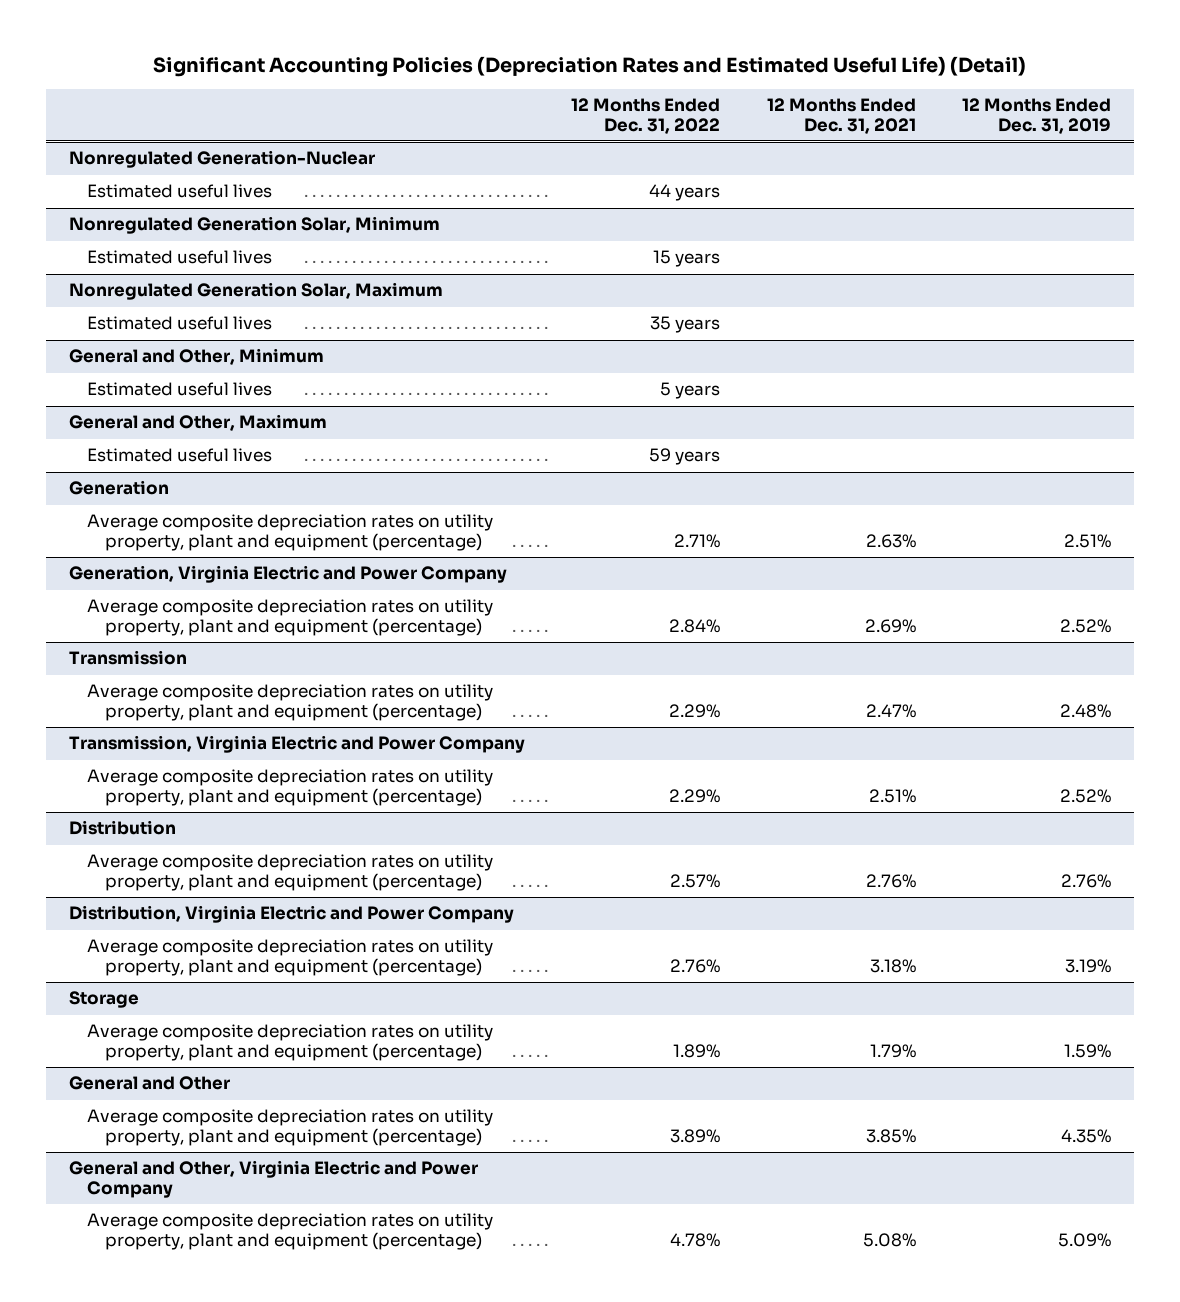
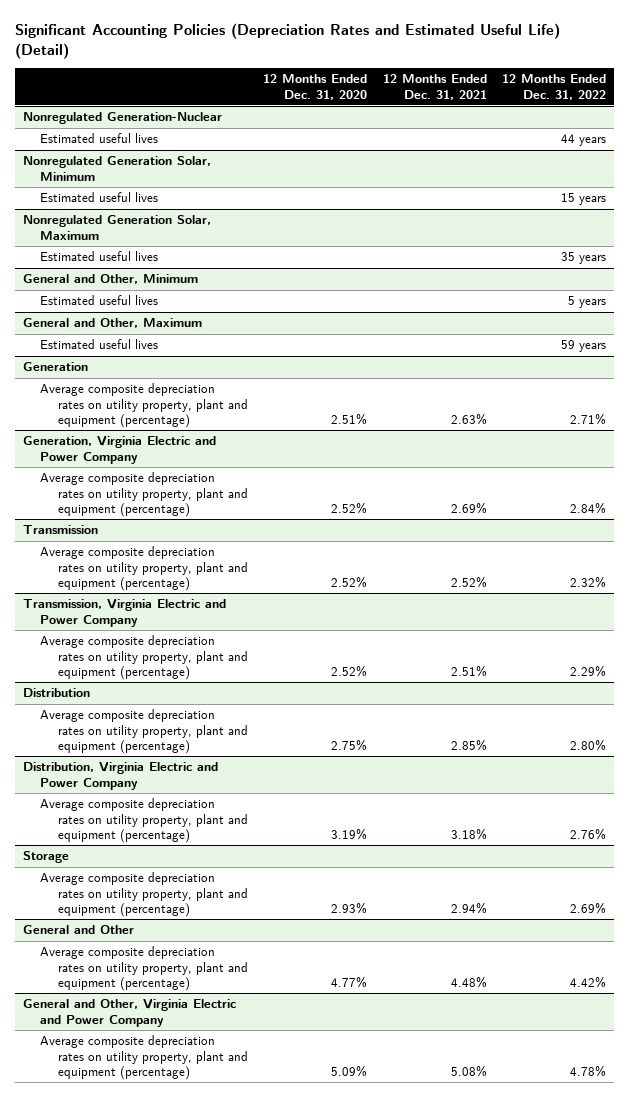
[962,98,1112,134] 12 Months Ended Dec. 31, 2019 -> none
none -> [263,74,368,100] 12 Months Ended Dec. 31, 2020
[669,703,721,718] 2.29% -> [570,575,607,588] 2.32%
[865,703,916,718] 2.47% -> [450,575,487,588] 2.52%
[670,873,721,888] 2.57% -> [570,738,607,751] 2.80%
[865,873,916,888] 2.76% -> [450,738,487,751] 2.85%
[673,1043,721,1058] 1.89% -> [570,901,607,914] 2.69%
[869,1043,916,1058] 1.79% -> [450,901,487,914] 2.94%
[670,1128,721,1143] 3.89% -> [570,975,607,988] 4.42%
[865,1128,916,1143] 3.85% -> [450,975,487,988] 4.48%

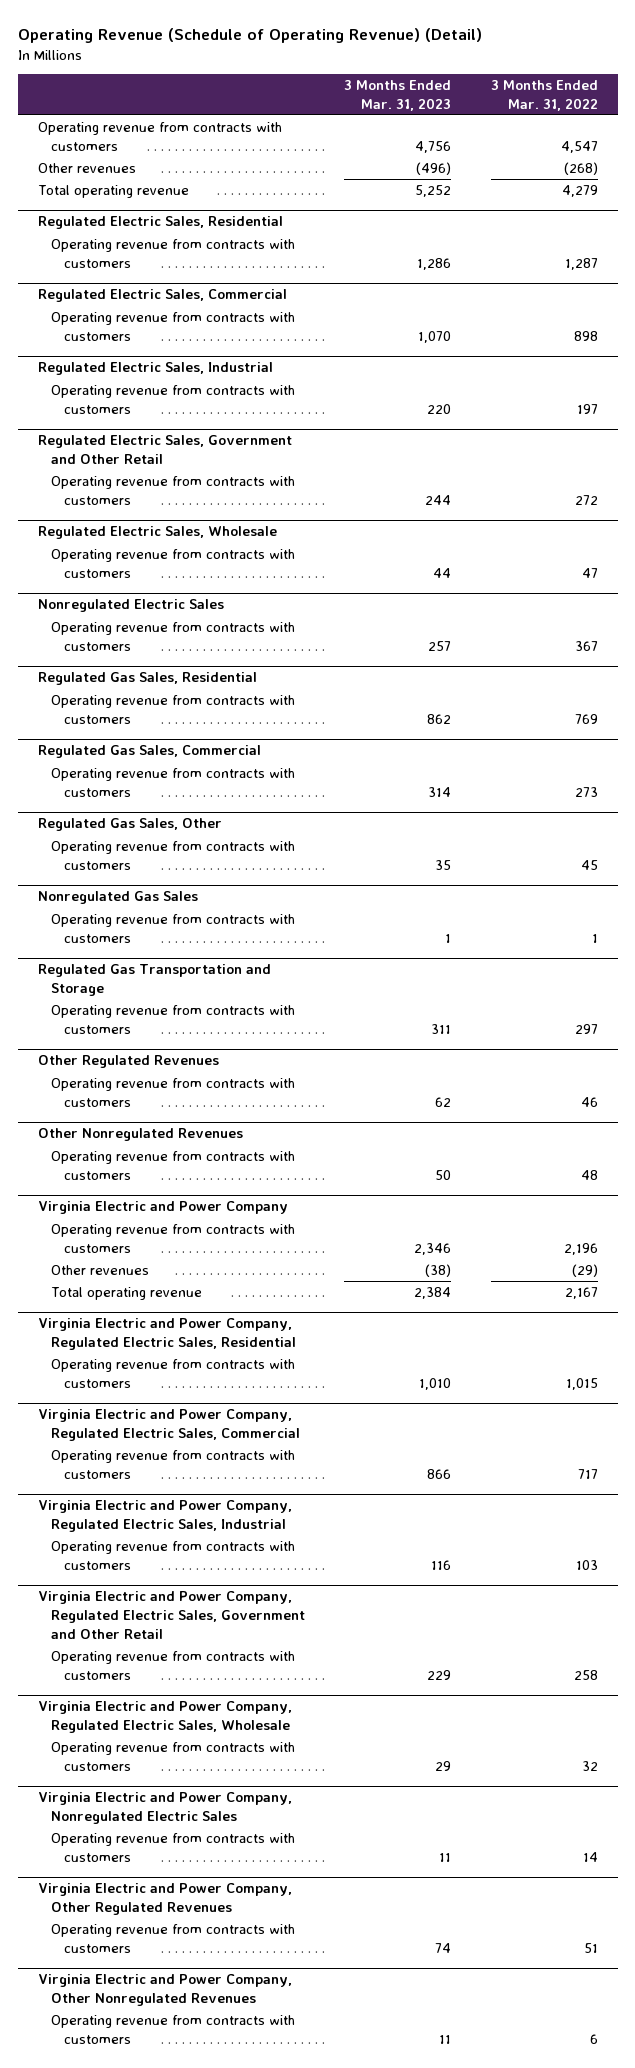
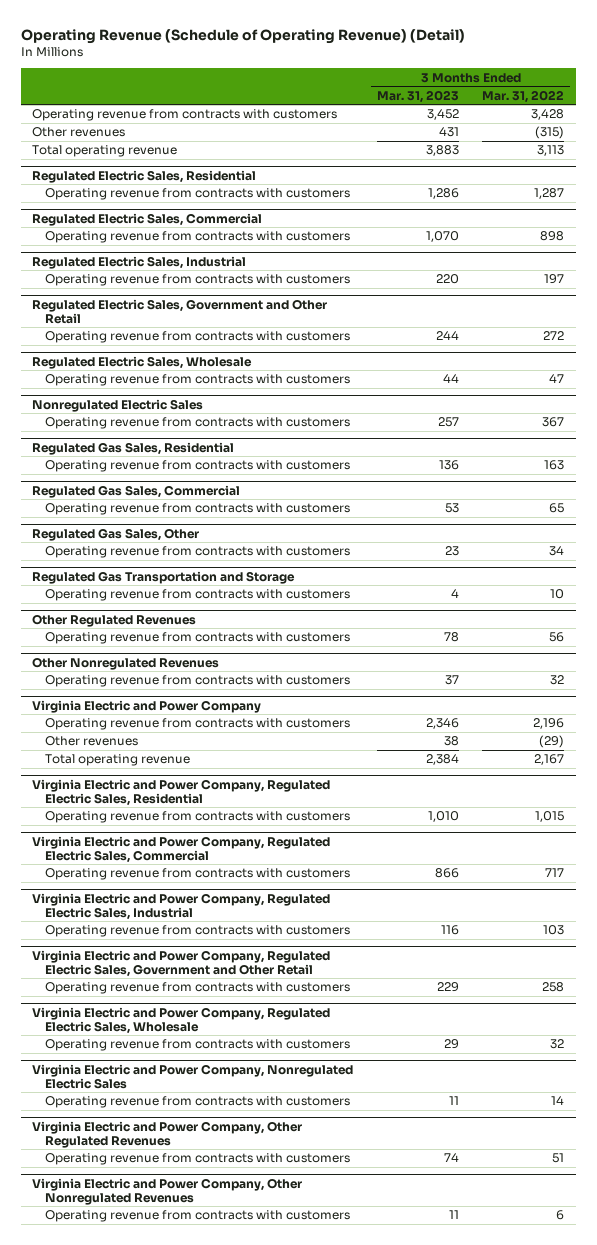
[415,140,452,153] 4,756 -> [426,109,459,121] 3,452
[560,140,598,153] 4,547 -> [531,109,565,121] 3,428
[416,162,452,176] (496) -> [438,127,459,138] 431
[563,162,598,176] (268) -> [535,126,565,140] (315)
[415,185,452,198] 5,252 -> [425,145,459,157] 3,883
[561,185,598,198] 4,279 -> [537,145,565,157] 3,113
[427,713,452,724] 862 -> [438,460,459,471] 136
[574,713,598,724] 769 -> [544,460,565,471] 163
[428,786,452,797] 314 -> [444,503,459,514] 53
[574,786,598,797] 273 -> [549,503,565,514] 65
[37,891,198,905] Nonregulated Gas Sales -> none
[50,914,295,943] Operating revenue from contracts with customers -> none
[435,859,452,870] 35 -> [444,546,459,557] 23
[580,859,598,870] 45 -> [549,546,565,557] 34
[431,1023,452,1034] 311 -> [450,589,459,599] 4
[574,1023,598,1034] 297 -> [550,589,565,600] 10
[435,1096,452,1107] 62 -> [443,632,459,643] 78
[580,1096,598,1107] 46 -> [549,632,565,643] 56
[435,1169,452,1180] 50 -> [444,675,459,686] 37
[580,1169,598,1180] 48 -> [550,675,565,686] 32
[425,1264,452,1278] (38) -> [443,736,459,747] 38

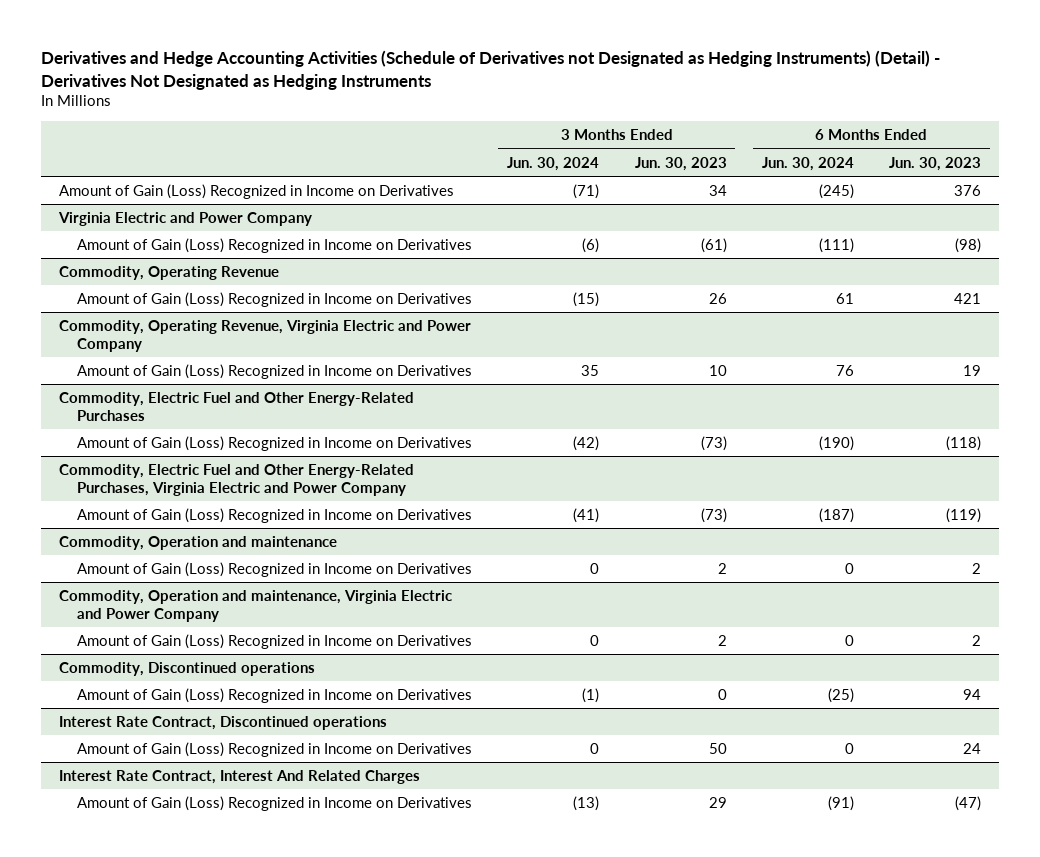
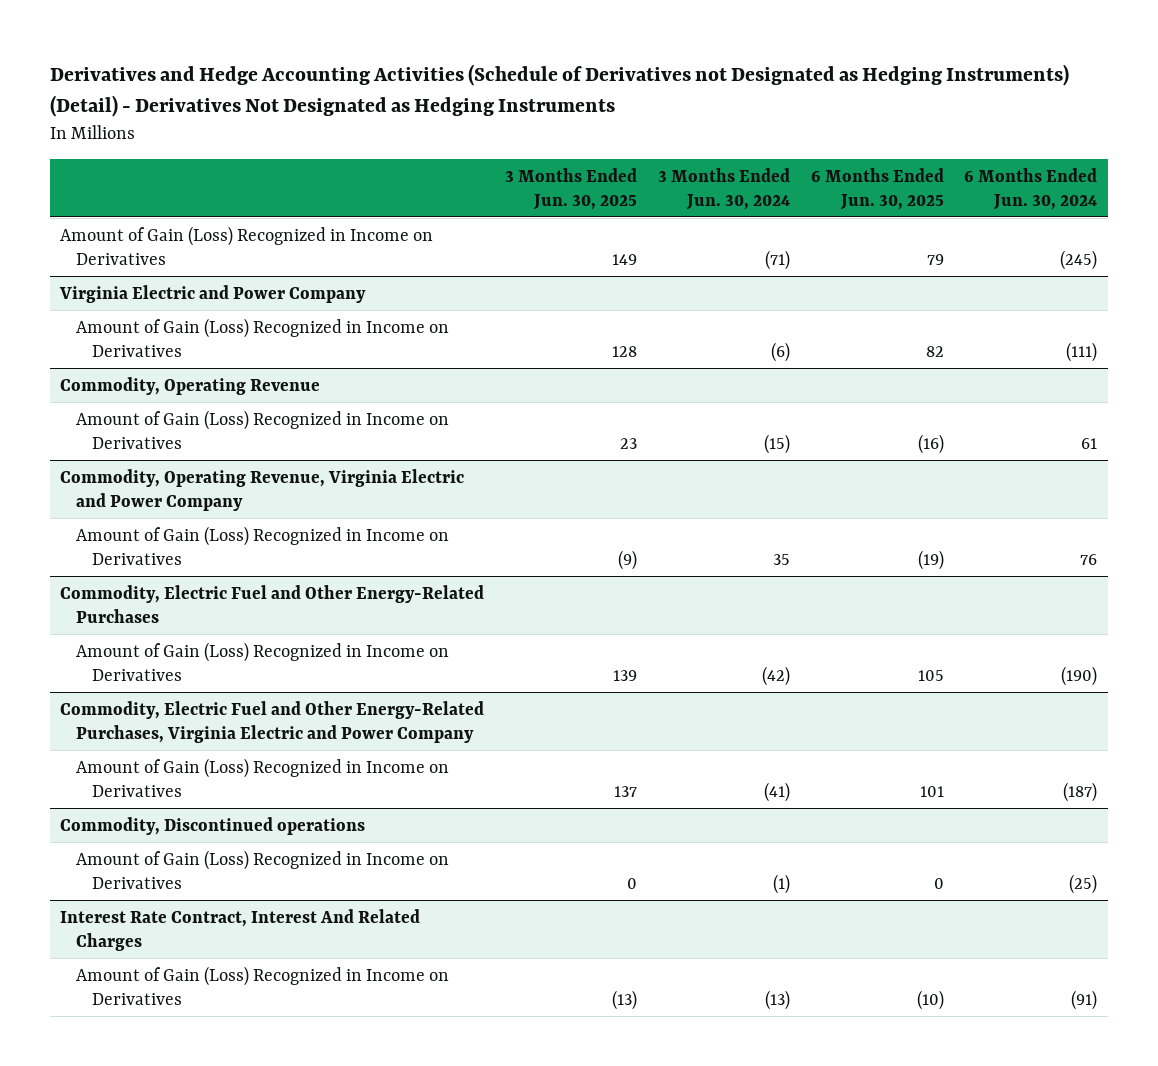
[634,156,727,171] Jun. 30, 2023 -> none
[889,156,982,171] Jun. 30, 2023 -> none
none -> [505,167,638,210] 3 Months Ended Jun. 30, 2025
none -> [810,167,944,210] 6 Months Ended Jun. 30, 2025
[58,536,337,551] Commodity, Operation and maintenance -> none
[76,562,472,578] Amount of Gain (Loss) Recognized in Income on Derivatives -> none
[58,590,452,622] Commodity, Operation and maintenance, Virginia Electric and Power Company -> none
[76,634,472,650] Amount of Gain (Loss) Recognized in Income on Derivatives -> none
[58,716,387,731] Interest Rate Contract, Discontinued operations -> none
[76,742,472,758] Amount of Gain (Loss) Recognized in Income on Derivatives -> none

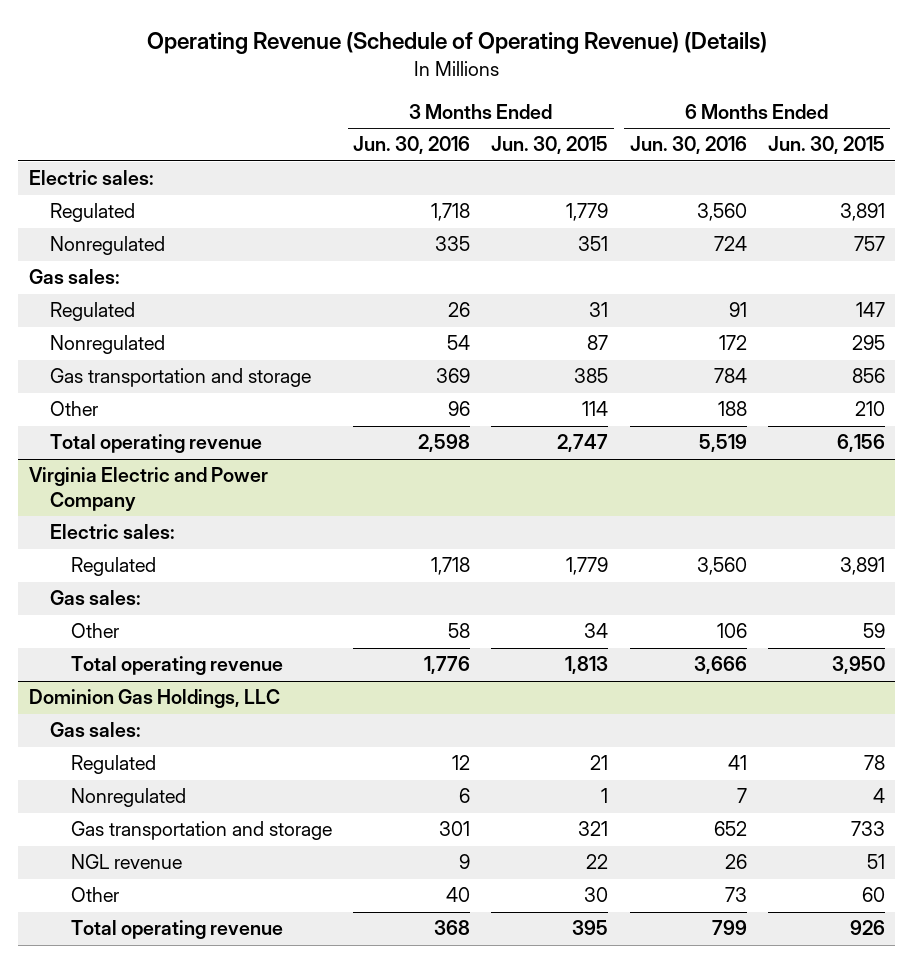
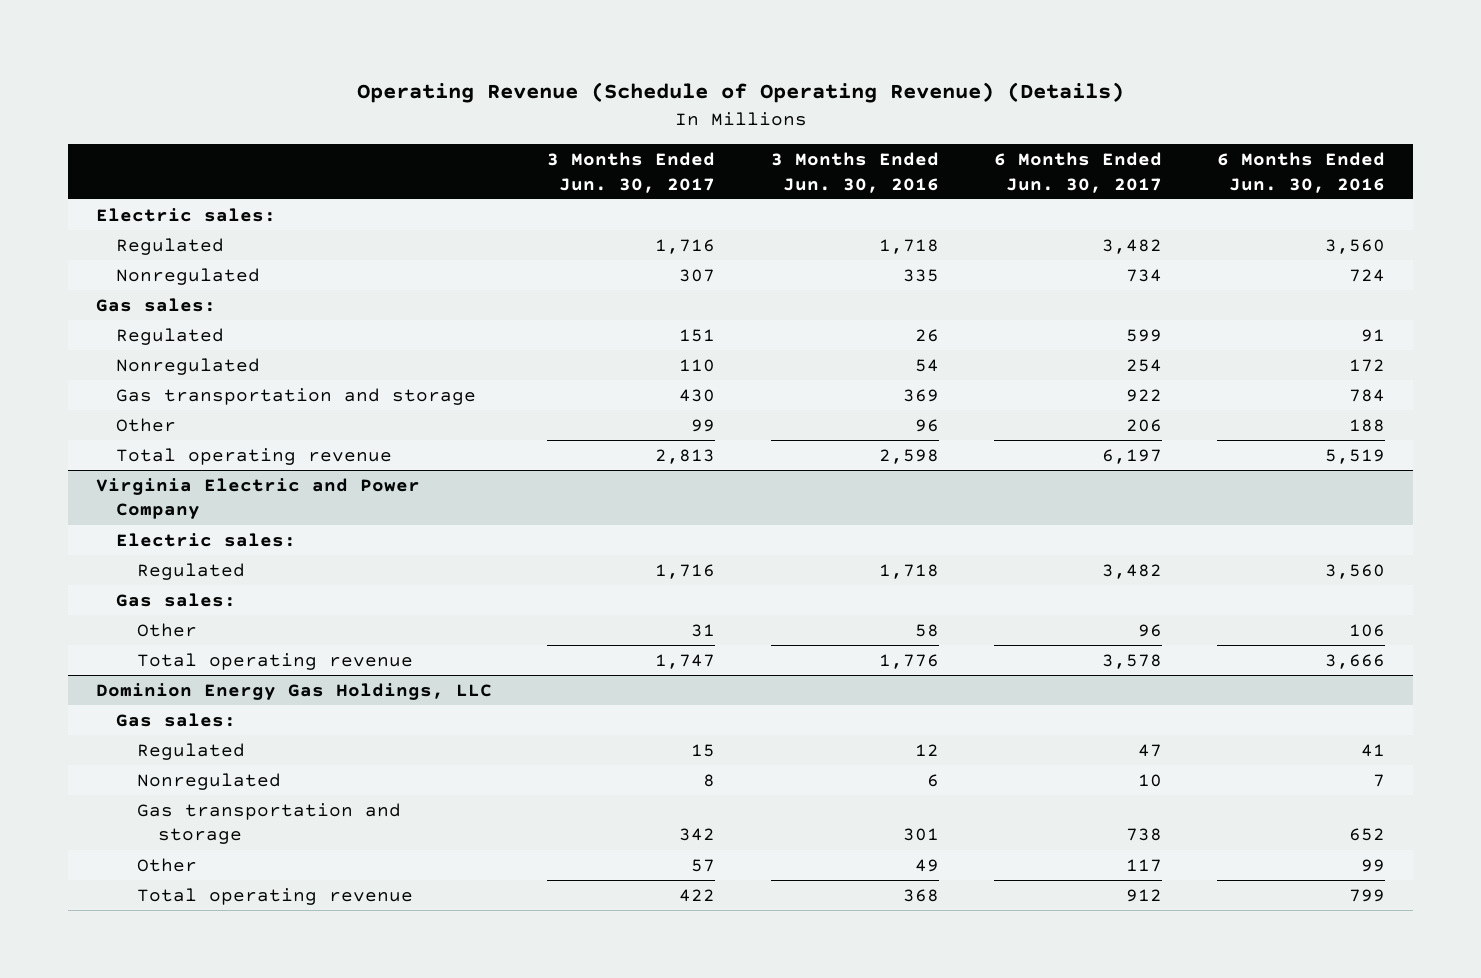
[491,136,609,155] Jun. 30, 2015 -> none
[767,136,885,155] Jun. 30, 2015 -> none
none -> [547,152,716,193] 3 Months Ended Jun. 30, 2017
none -> [993,152,1162,193] 6 Months Ended Jun. 30, 2017
[28,689,280,709] Dominion Gas Holdings, LLC -> [95,682,492,700] Dominion Energy Gas Holdings, LLC
[71,854,183,870] NGL revenue -> none
[446,887,471,903] 40 -> [914,858,939,872] 49
[724,887,747,903] 73 -> [1361,858,1386,872] 99

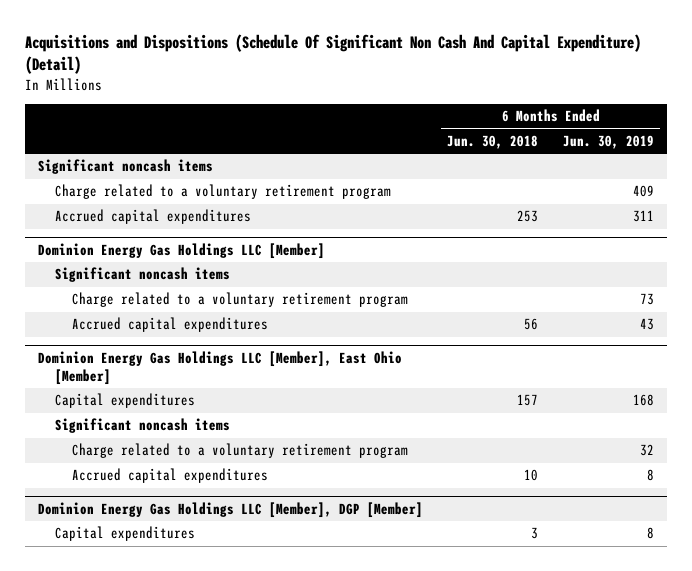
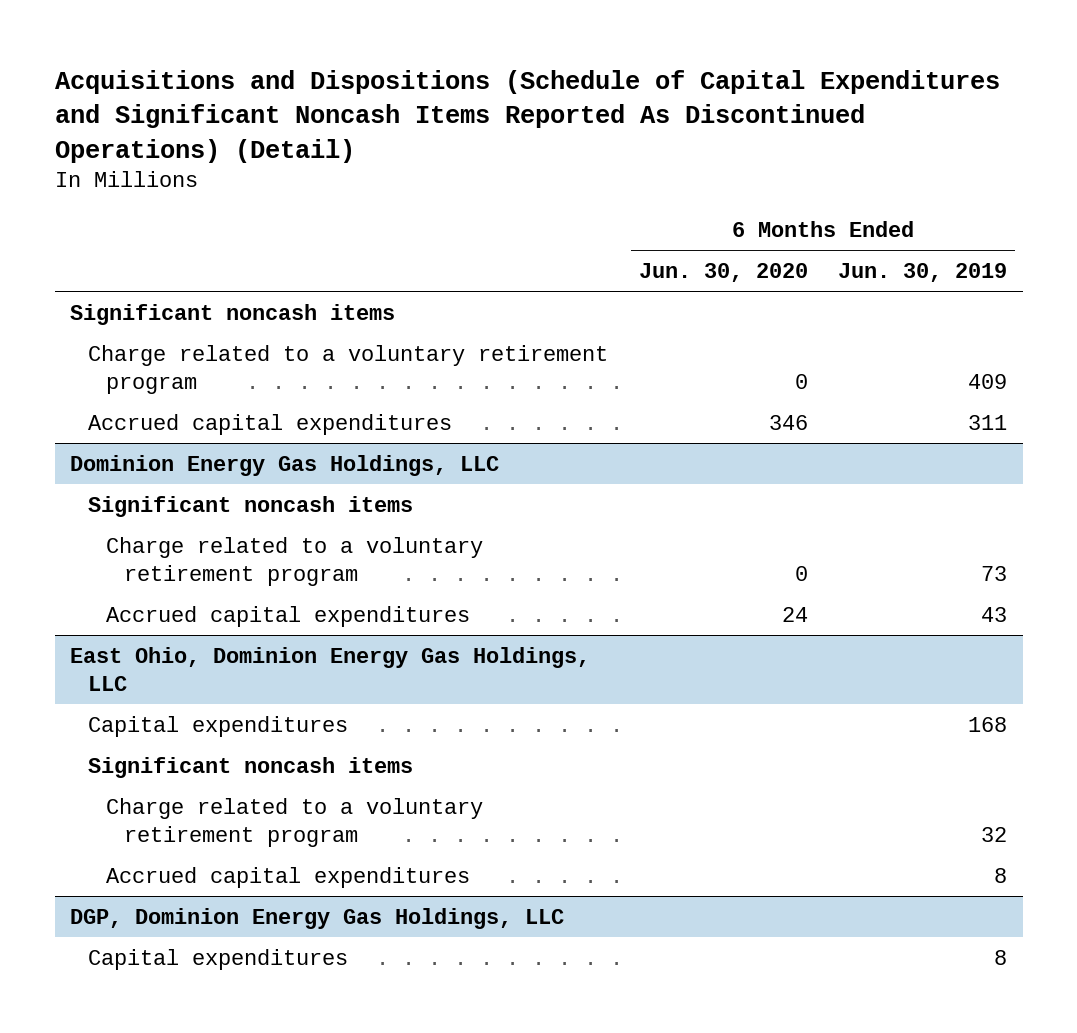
[25,33,642,75] Acquisitions and Dispositions (Schedule Of Significant Non Cash And Capital Expenditure) (Detail) -> [54,69,1000,163] Acquisitions and Dispositions (Schedule of Capital Expenditures and Significant Noncash Items Reported As Discontinued Operations) (Detail)
[447,135,539,150] Jun. 30, 2018 -> none
none -> [638,262,808,282] Jun. 30, 2020
[37,243,325,260] Dominion Energy Gas Holdings LLC [Member] -> [70,454,500,476] Dominion Energy Gas Holdings, LLC
[37,351,402,385] Dominion Energy Gas Holdings LLC [Member], East Ohio [Member] -> [70,646,591,691] East Ohio, Dominion Energy Gas Holdings, LLC
[37,502,423,519] Dominion Energy Gas Holdings LLC [Member], DGP [Member] -> [70,907,565,929] DGP, Dominion Energy Gas Holdings, LLC

